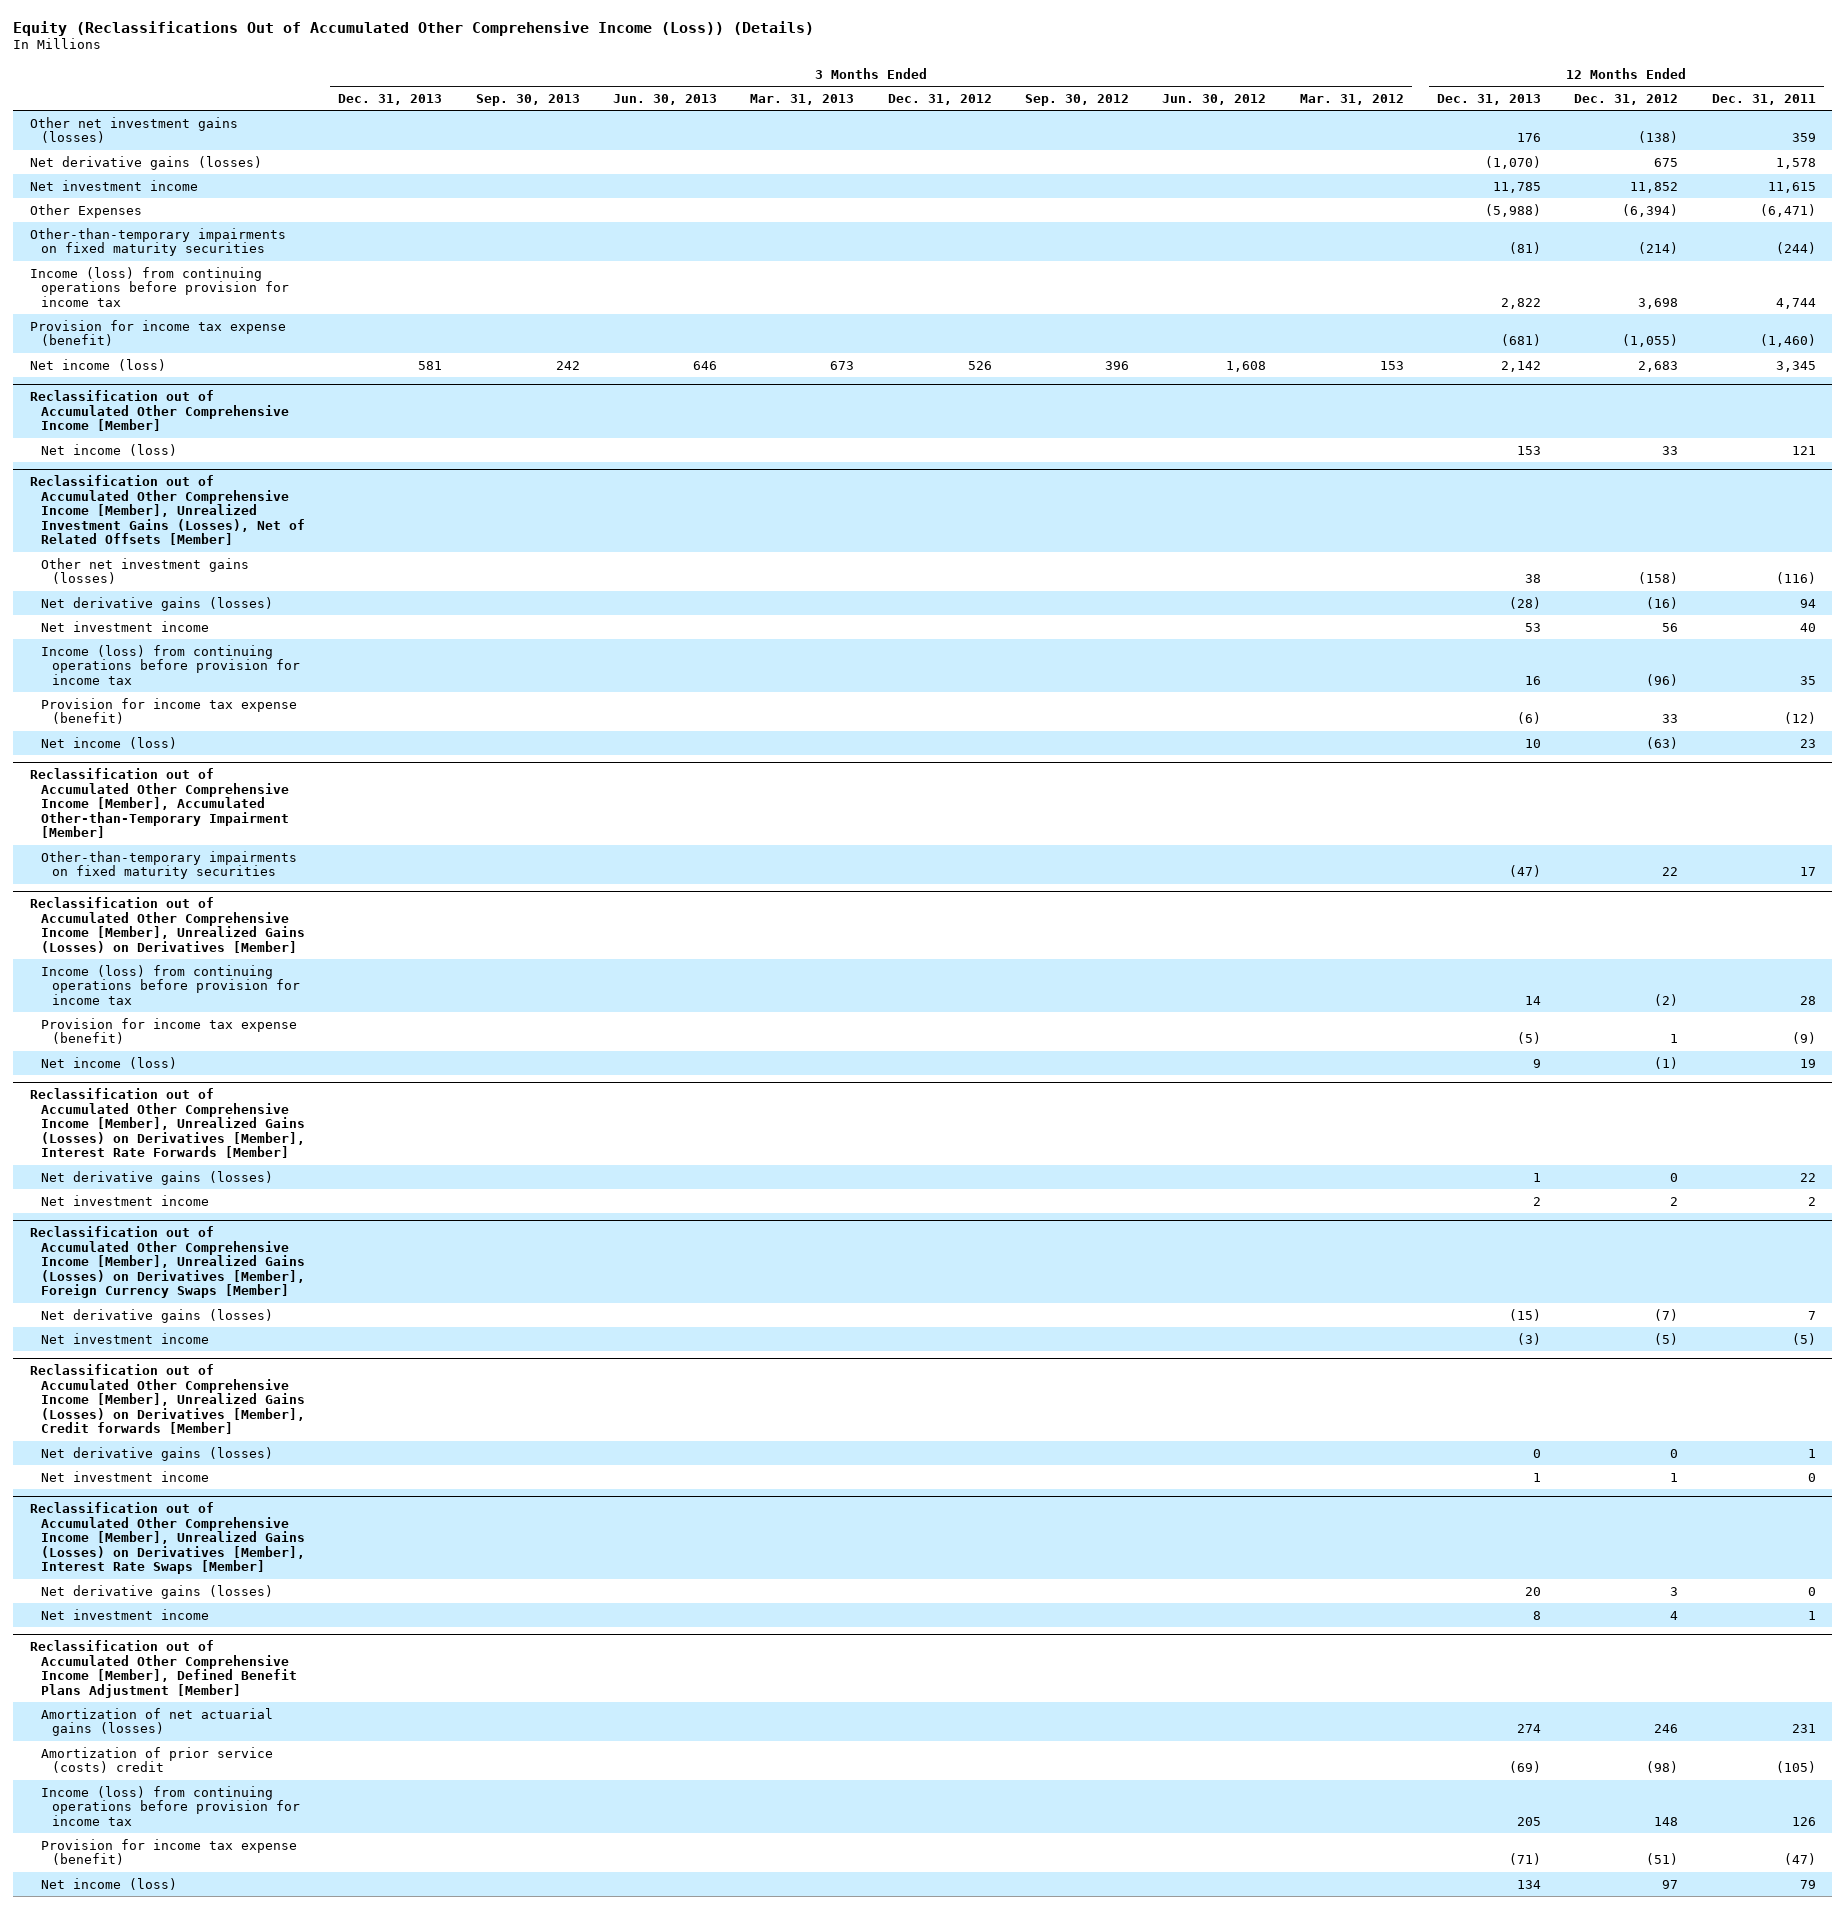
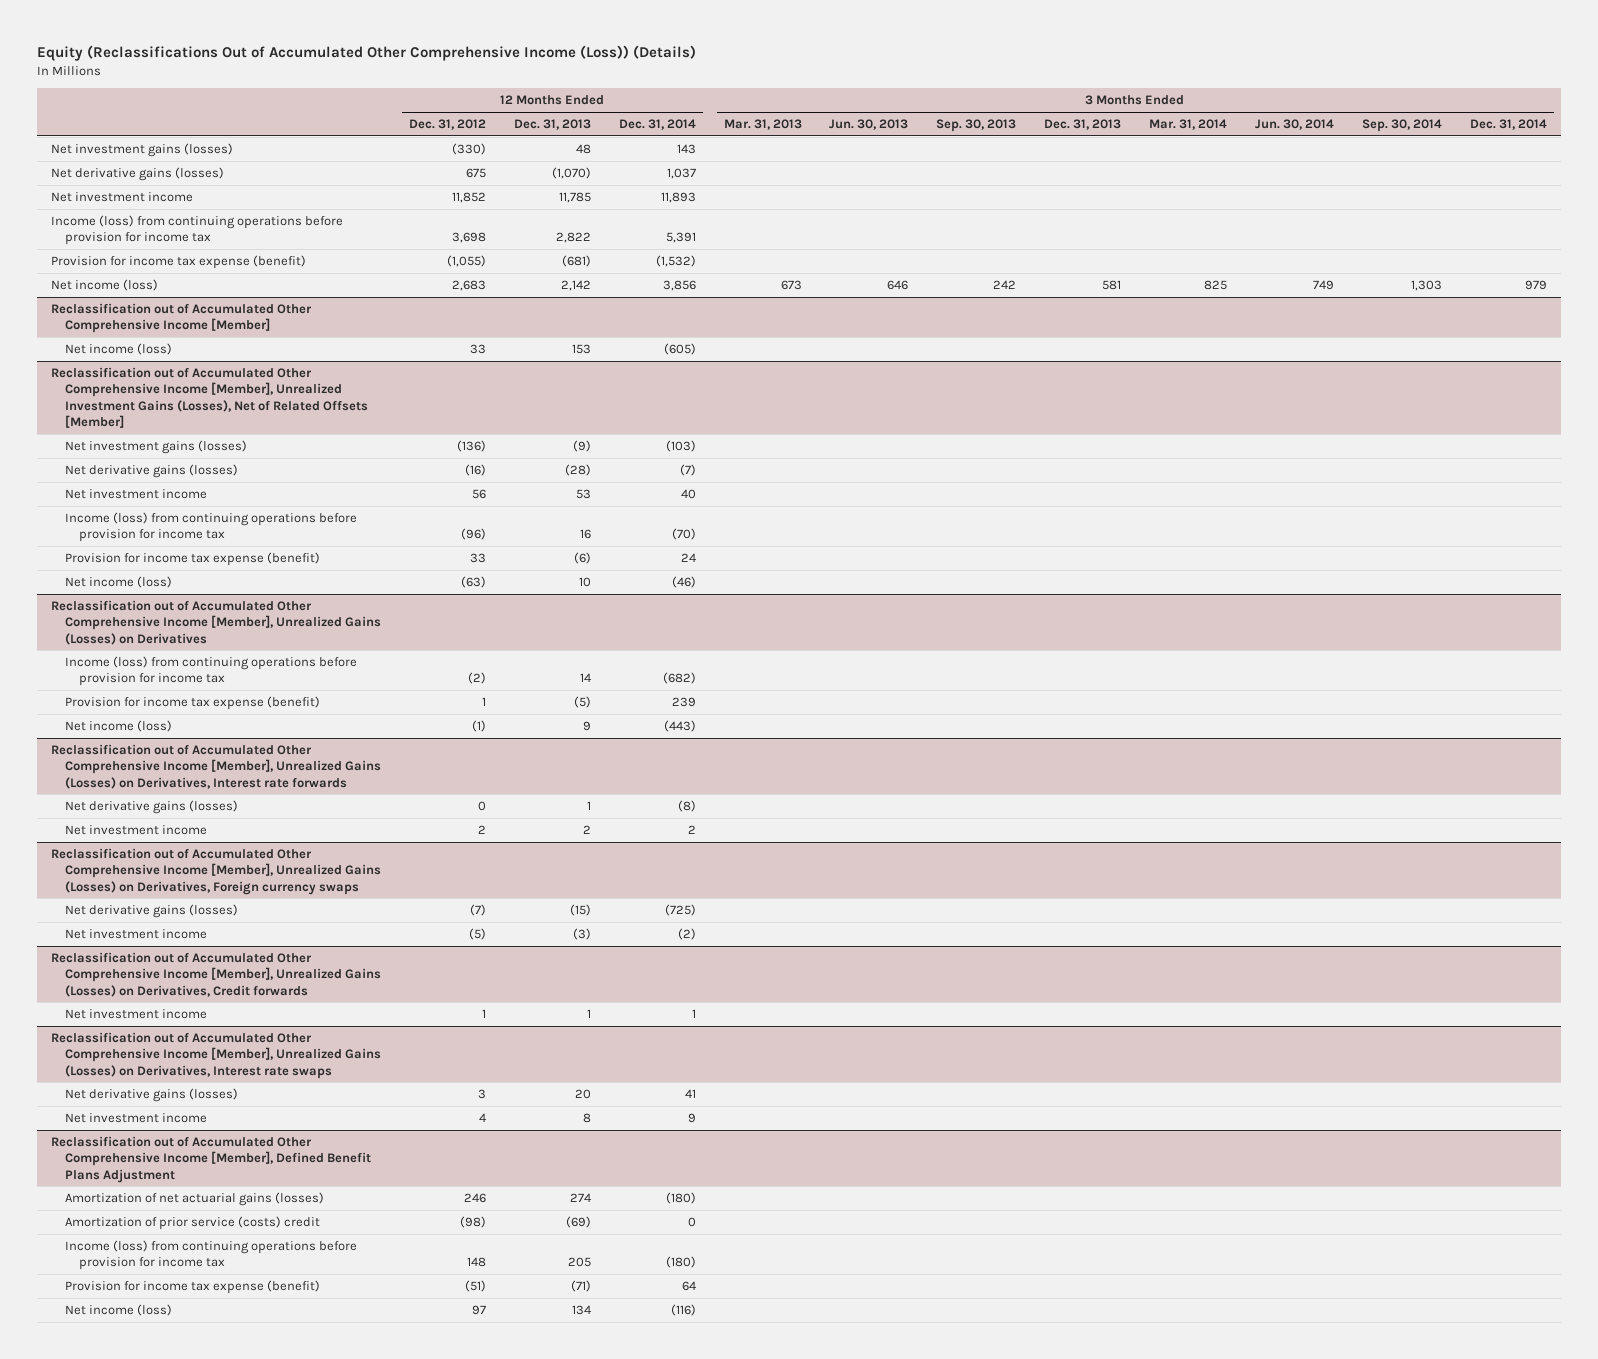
[887,93,992,105] Dec. 31, 2012 -> none
[1025,93,1130,106] Sep. 30, 2012 -> none
[1162,93,1267,105] Jun. 30, 2012 -> none
[1299,93,1404,105] Mar. 31, 2012 -> none
[1711,93,1816,105] Dec. 31, 2011 -> none
none -> [618,119,696,131] Dec. 31, 2014
none -> [1149,119,1228,131] Mar. 31, 2014
none -> [1254,119,1334,131] Jun. 30, 2014
none -> [1361,119,1442,133] Sep. 30, 2014
none -> [1469,119,1547,131] Dec. 31, 2014
[29,116,238,144] Other net investment gains (losses) -> [50,143,233,158] Net investment gains (losses)
[1517,133,1542,143] 176 -> [575,144,591,155] 48
[1638,131,1679,144] (138) -> [451,143,486,156] (330)
[29,203,142,218] Other Expenses -> none
[29,227,286,257] Other-than-temporary impairments on fixed maturity securities -> none
[41,557,250,585] Other net investment gains (losses) -> [65,440,248,455] Net investment gains (losses)
[1525,574,1542,584] 38 -> [572,440,591,453] (9)
[1638,572,1679,585] (158) -> [456,440,486,453] (136)
[29,767,290,839] Reclassification out of Accumulated Other Comprehensive Income [Member], Accumulated Other-than-Temporary Impairment [Member] -> none
[41,850,298,880] Other-than-temporary impairments on fixed maturity securities -> none
[29,896,306,953] Reclassification out of Accumulated Other Comprehensive Income [Member], Unrealized Gains (Losses) on Derivatives [Member] -> [50,600,382,645] Reclassification out of Accumulated Other Comprehensive Income [Member], Unrealized Gains (Losses) on Derivatives
[29,1087,306,1159] Reclassification out of Accumulated Other Comprehensive Income [Member], Unrealized Gains (Losses) on Derivatives [Member], Interest Rate Forwards [Member] -> [50,744,382,789] Reclassification out of Accumulated Other Comprehensive Income [Member], Unrealized Gains (Losses) on Derivatives, Interest rate forwards
[29,1225,306,1299] Reclassification out of Accumulated Other Comprehensive Income [Member], Unrealized Gains (Losses) on Derivatives [Member], Foreign Currency Swaps [Member] -> [50,848,382,895] Reclassification out of Accumulated Other Comprehensive Income [Member], Unrealized Gains (Losses) on Derivatives, Foreign currency swaps
[41,1446,274,1461] Net derivative gains (losses) -> none
[29,1363,306,1435] Reclassification out of Accumulated Other Comprehensive Income [Member], Unrealized Gains (Losses) on Derivatives [Member], Credit forwards [Member] -> [50,952,382,997] Reclassification out of Accumulated Other Comprehensive Income [Member], Unrealized Gains (Losses) on Derivatives, Credit forwards
[29,1501,306,1575] Reclassification out of Accumulated Other Comprehensive Income [Member], Unrealized Gains (Losses) on Derivatives [Member], Interest Rate Swaps [Member] -> [50,1032,382,1079] Reclassification out of Accumulated Other Comprehensive Income [Member], Unrealized Gains (Losses) on Derivatives, Interest rate swaps
[29,1639,298,1698] Reclassification out of Accumulated Other Comprehensive Income [Member], Defined Benefit Plans Adjustment [Member] -> [50,1136,372,1183] Reclassification out of Accumulated Other Comprehensive Income [Member], Defined Benefit Plans Adjustment

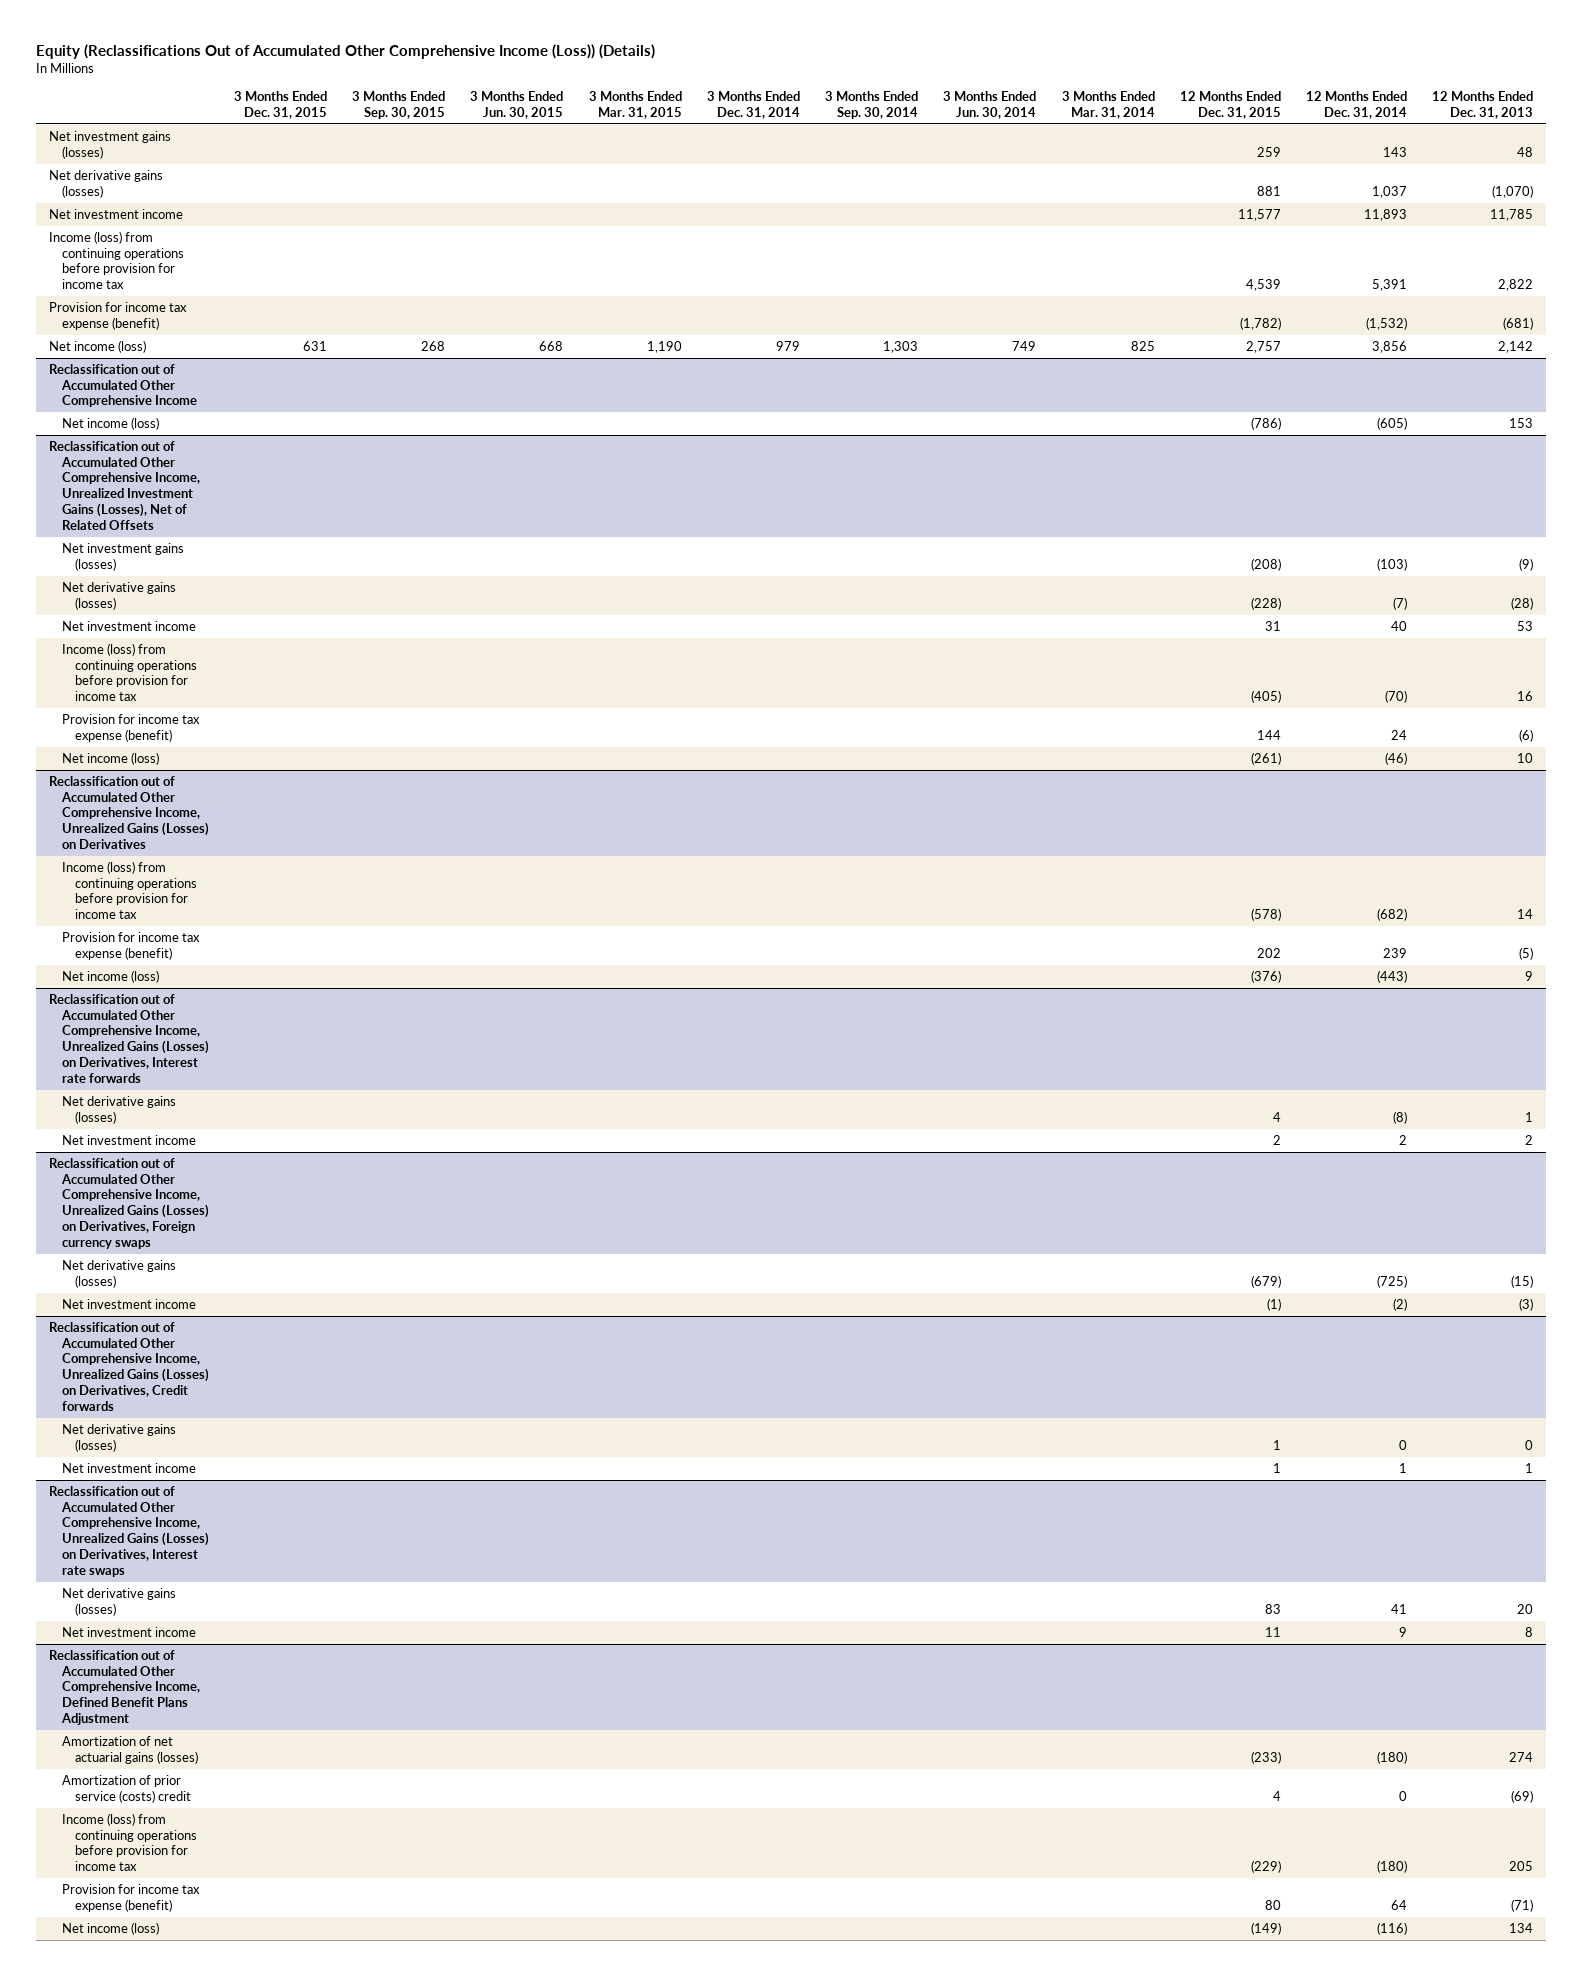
[408,119,486,131] Dec. 31, 2012 -> none
[723,119,802,131] Mar. 31, 2013 -> none
[829,119,909,131] Jun. 30, 2013 -> none
[936,119,1017,133] Sep. 30, 2013 -> none
[1044,119,1122,131] Dec. 31, 2013 -> none
none -> [233,91,327,119] 3 Months Ended Dec. 31, 2015
none -> [352,91,446,119] 3 Months Ended Sep. 30, 2015
none -> [470,91,564,119] 3 Months Ended Jun. 30, 2015
none -> [588,91,682,119] 3 Months Ended Mar. 31, 2015
none -> [1179,91,1281,119] 12 Months Ended Dec. 31, 2015
[50,303,312,334] Reclassification out of Accumulated Other Comprehensive Income [Member] -> [48,364,197,408] Reclassification out of Accumulated Other Comprehensive Income
[50,367,369,429] Reclassification out of Accumulated Other Comprehensive Income [Member], Unrealized Investment Gains (Losses), Net of Related Offsets [Member] -> [48,441,200,530] Reclassification out of Accumulated Other Comprehensive Income, Unrealized Investment Gains (Losses), Net of Related Offsets
[50,600,382,645] Reclassification out of Accumulated Other Comprehensive Income [Member], Unrealized Gains (Losses) on Derivatives -> [48,776,209,849] Reclassification out of Accumulated Other Comprehensive Income, Unrealized Gains (Losses) on Derivatives
[50,744,382,789] Reclassification out of Accumulated Other Comprehensive Income [Member], Unrealized Gains (Losses) on Derivatives, Interest rate forwards -> [48,994,209,1083] Reclassification out of Accumulated Other Comprehensive Income, Unrealized Gains (Losses) on Derivatives, Interest rate forwards
[50,848,382,895] Reclassification out of Accumulated Other Comprehensive Income [Member], Unrealized Gains (Losses) on Derivatives, Foreign currency swaps -> [48,1158,209,1249] Reclassification out of Accumulated Other Comprehensive Income, Unrealized Gains (Losses) on Derivatives, Foreign currency swaps
[50,952,382,997] Reclassification out of Accumulated Other Comprehensive Income [Member], Unrealized Gains (Losses) on Derivatives, Credit forwards -> [48,1322,209,1411] Reclassification out of Accumulated Other Comprehensive Income, Unrealized Gains (Losses) on Derivatives, Credit forwards
none -> [61,1424,176,1452] Net derivative gains (losses)
[50,1032,382,1079] Reclassification out of Accumulated Other Comprehensive Income [Member], Unrealized Gains (Losses) on Derivatives, Interest rate swaps -> [48,1486,209,1577] Reclassification out of Accumulated Other Comprehensive Income, Unrealized Gains (Losses) on Derivatives, Interest rate swaps
[50,1136,372,1183] Reclassification out of Accumulated Other Comprehensive Income [Member], Defined Benefit Plans Adjustment -> [48,1650,200,1725] Reclassification out of Accumulated Other Comprehensive Income, Defined Benefit Plans Adjustment

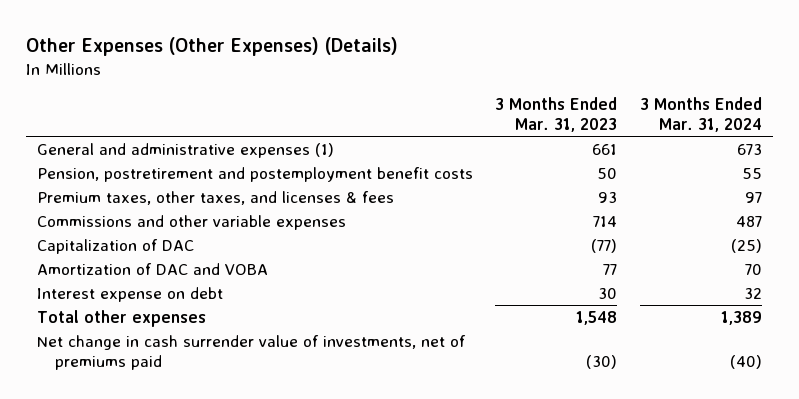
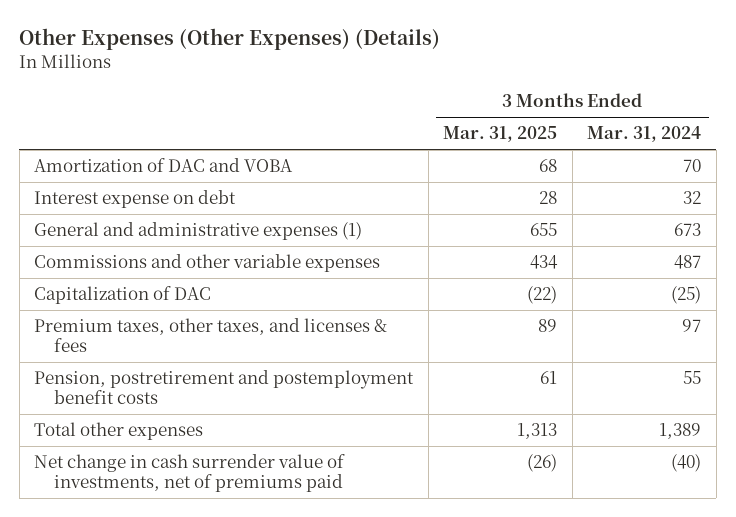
[495,97,618,132] 3 Months Ended Mar. 31, 2023 -> none
none -> [443,126,558,143] Mar. 31, 2025
[37,262,269,275] Amortization of DAC and VOBA -> [34,158,294,173] Amortization of DAC and VOBA
[37,286,224,302] Interest expense on debt -> [34,190,237,209] Interest expense on debt
[37,190,395,205] Premium taxes, other taxes, and licenses & fees -> [34,318,388,353] Premium taxes, other taxes, and licenses & fees
[37,166,474,182] Pension, postretirement and postemployment benefit costs -> [34,370,415,405] Pension, postretirement and postemployment benefit costs

